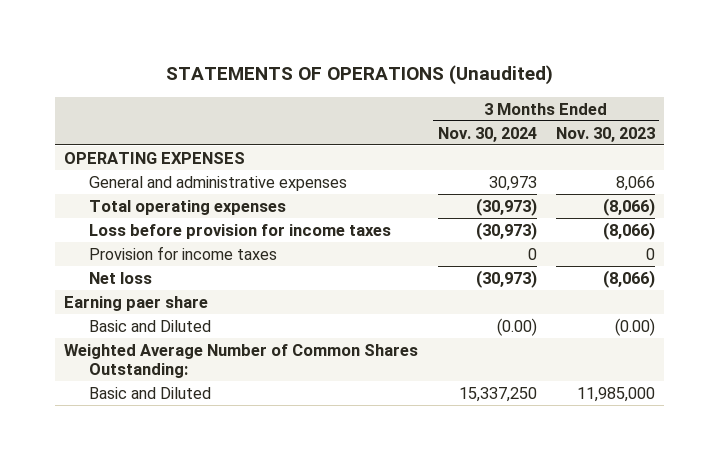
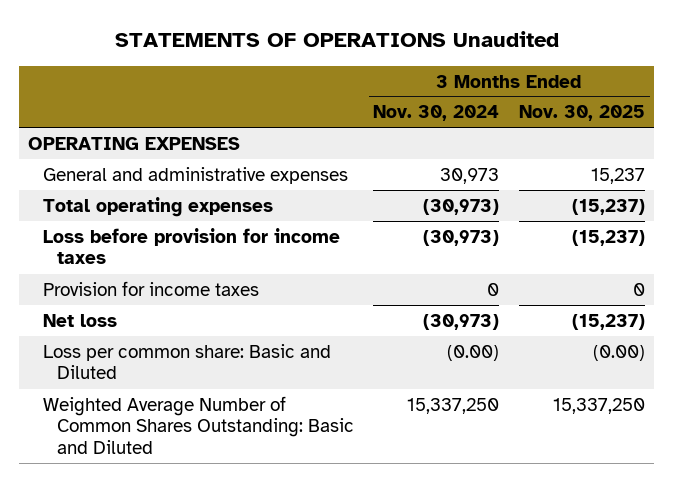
[165,65,553,86] STATEMENTS OF OPERATIONS (Unaudited) -> [114,31,559,48] STATEMENTS OF OPERATIONS Unaudited
[555,126,655,142] Nov. 30, 2023 -> none
none -> [518,105,645,122] Nov. 30, 2025
[64,295,209,311] Earning paer share -> none
[88,319,211,332] Basic and Diluted -> none
[64,343,419,379] Weighted Average Number of Common Shares Outstanding: -> none
none -> [42,343,331,380] Loss per common share: Basic and Diluted
[88,386,211,399] Basic and Diluted -> [42,395,355,455] Weighted Average Number of Common Shares Outstanding: Basic and Diluted

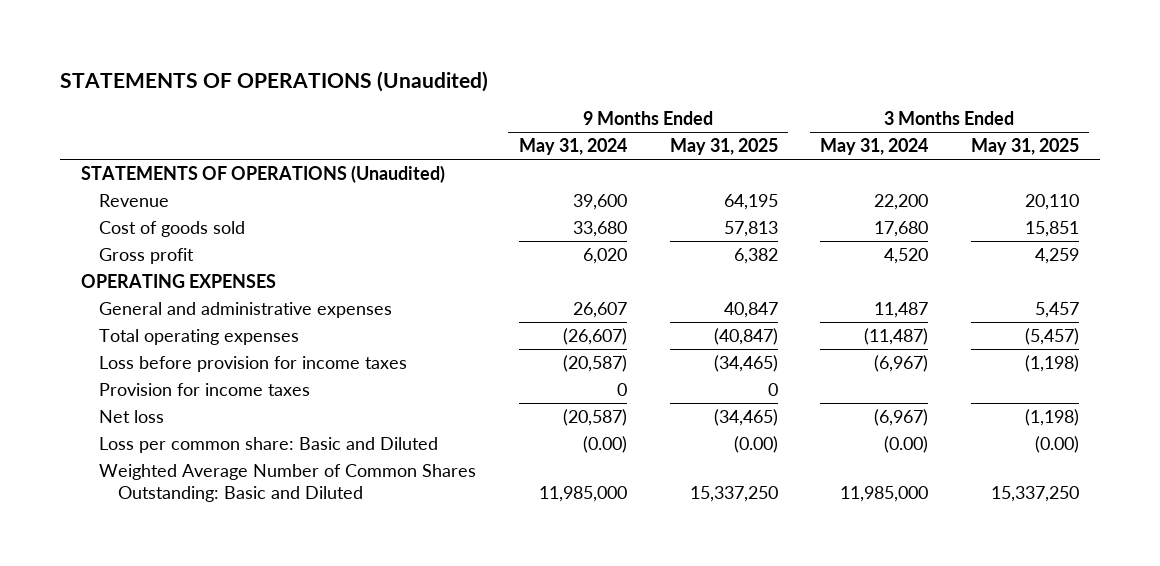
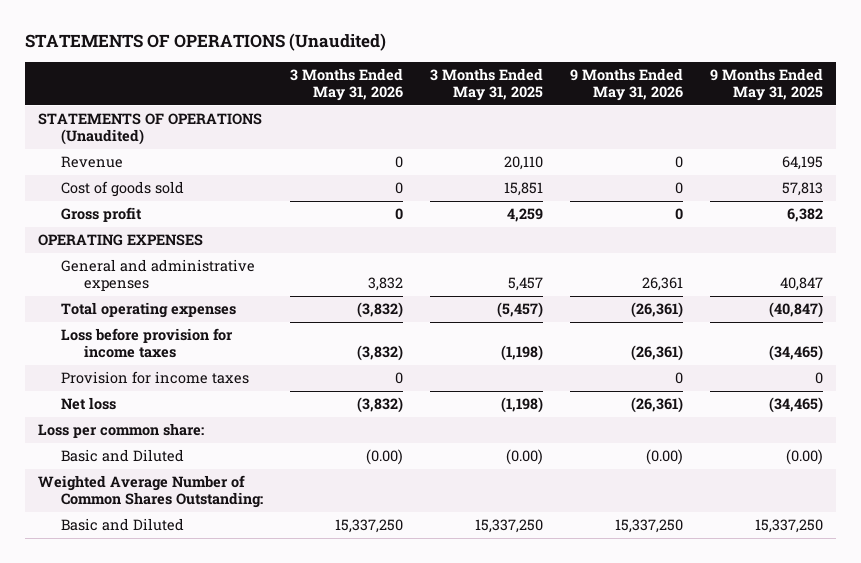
[519,138,628,156] May 31, 2024 -> none
[820,138,929,156] May 31, 2024 -> none
none -> [290,67,404,102] 3 Months Ended May 31, 2026
none -> [569,67,683,102] 9 Months Ended May 31, 2026
none -> [38,423,205,439] Loss per common share:
[99,436,439,453] Loss per common share: Basic and Diluted -> [61,449,185,463] Basic and Diluted
none -> [38,475,264,509] Weighted Average Number of Common Shares Outstanding:
[99,463,477,502] Weighted Average Number of Common Shares Outstanding: Basic and Diluted -> [61,518,185,532] Basic and Diluted

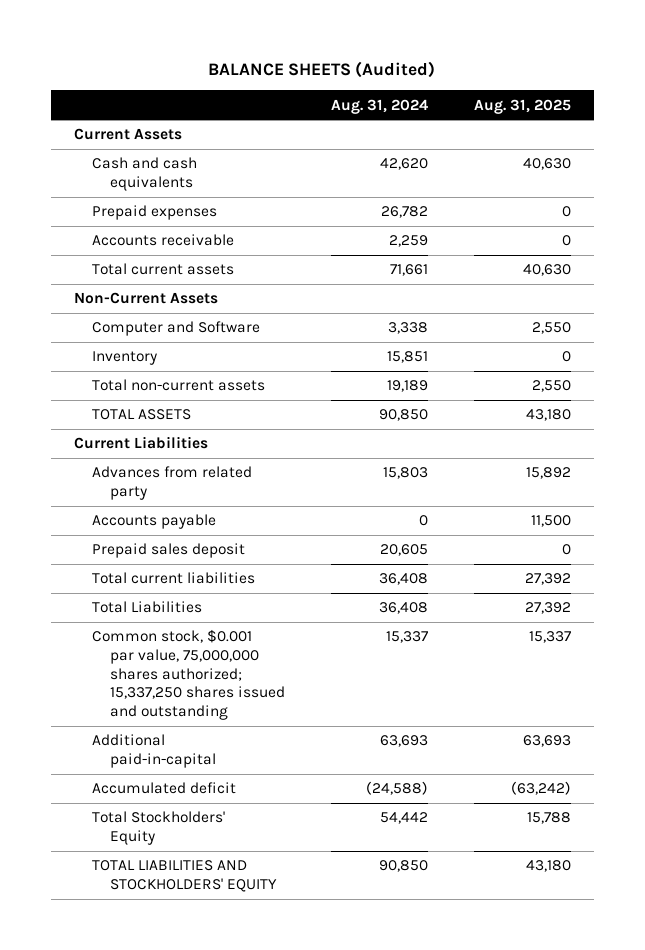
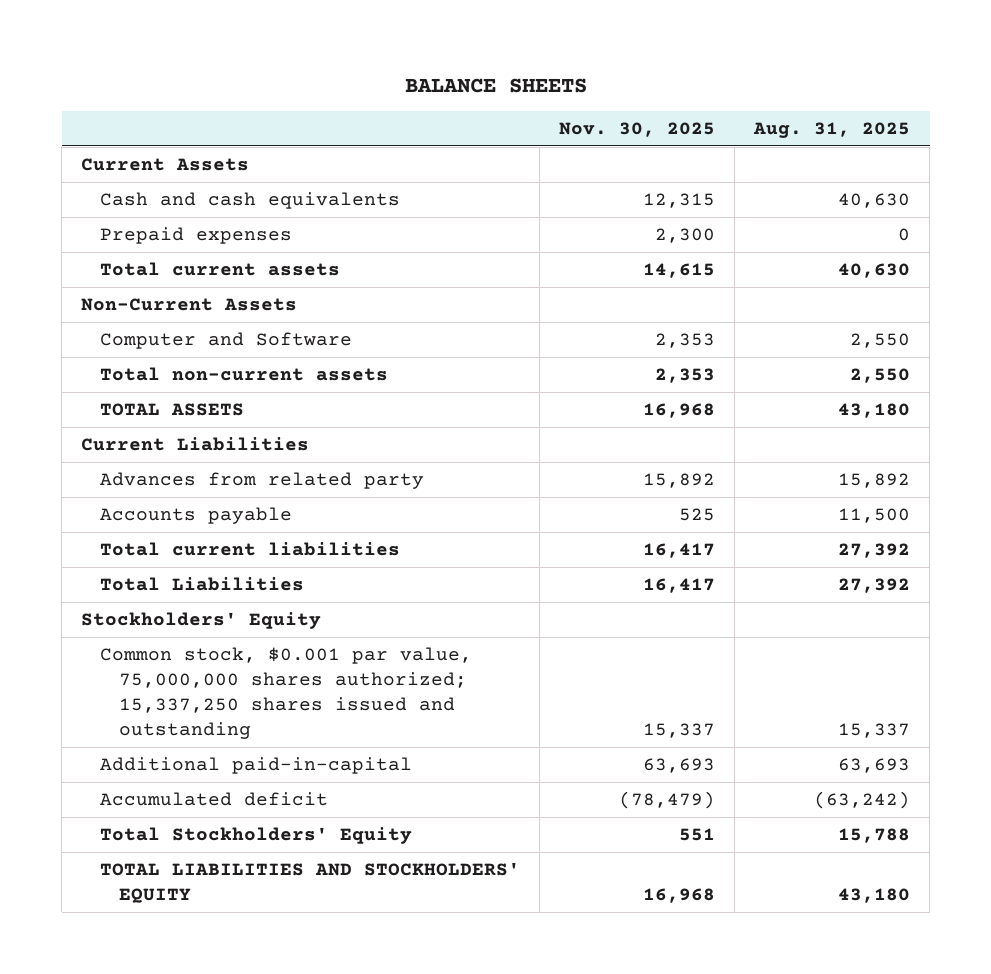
[208,60,436,78] BALANCE SHEETS (Audited) -> [404,77,587,93] BALANCE SHEETS
[330,98,428,114] Aug. 31, 2024 -> none
none -> [559,122,716,138] Nov. 30, 2025
[91,234,234,247] Accounts receivable -> none
[91,351,157,366] Inventory -> none
[91,543,245,559] Prepaid sales deposit -> none
none -> [81,612,322,630] Stockholders' Equity

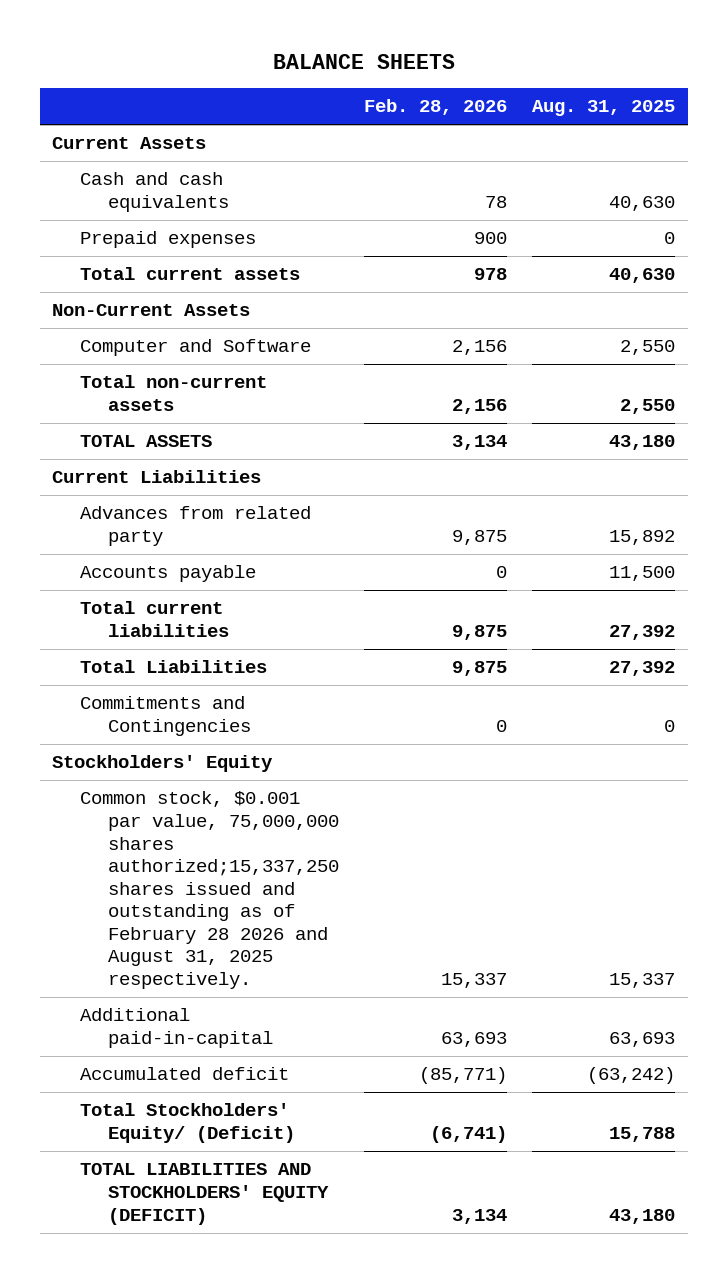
[559,122,716,138] Nov. 30, 2025 -> none
none -> [364,99,508,116] Feb. 28, 2026
none -> [80,696,251,736] Commitments and Contingencies
[99,647,472,740] Common stock, $0.001 par value, 75,000,000 shares authorized; 15,337,250 shares issued and outstanding -> [80,791,339,990] Common stock, $0.001 par value, 75,000,000 shares authorized;15,337,250 shares issued and outstanding as of February 28 2026 and August 31, 2025 respectively.
[99,827,412,845] Total Stockholders' Equity -> [80,1103,295,1143] Total Stockholders' Equity/ (Deficit)
[99,862,520,904] TOTAL LIABILITIES AND STOCKHOLDERS' EQUITY -> [80,1163,329,1225] TOTAL LIABILITIES AND STOCKHOLDERS' EQUITY (DEFICIT)

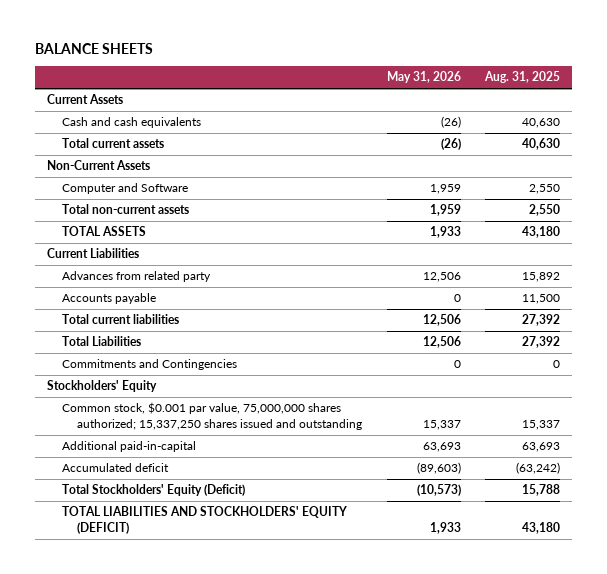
[364,99,508,116] Feb. 28, 2026 -> none
none -> [386,71,461,84] May 31, 2026
[80,231,257,249] Prepaid expenses -> none
[80,791,339,990] Common stock, $0.001 par value, 75,000,000 shares authorized;15,337,250 shares issued and outstanding as of February 28 2026 and August 31, 2025 respectively. -> [61,402,363,431] Common stock, $0.001 par value, 75,000,000 shares authorized; 15,337,250 shares issued and outstanding
[80,1103,295,1143] Total Stockholders' Equity/ (Deficit) -> [61,484,245,497] Total Stockholders' Equity (Deficit)

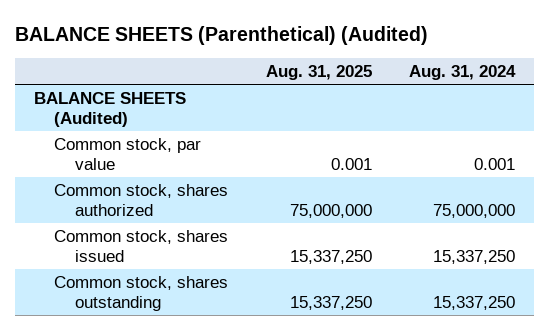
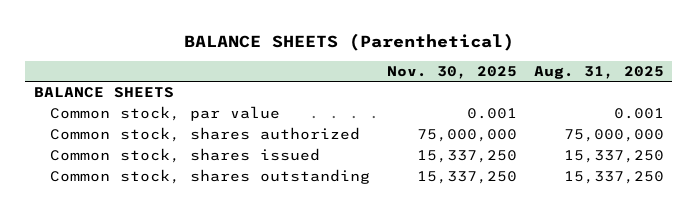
[14,25,428,45] BALANCE SHEETS (Parenthetical) (Audited) -> [183,32,514,51] BALANCE SHEETS (Parenthetical)
[409,64,517,80] Aug. 31, 2024 -> none
none -> [386,65,517,79] Nov. 30, 2025
[33,91,186,127] BALANCE SHEETS (Audited) -> [33,87,174,99] BALANCE SHEETS

